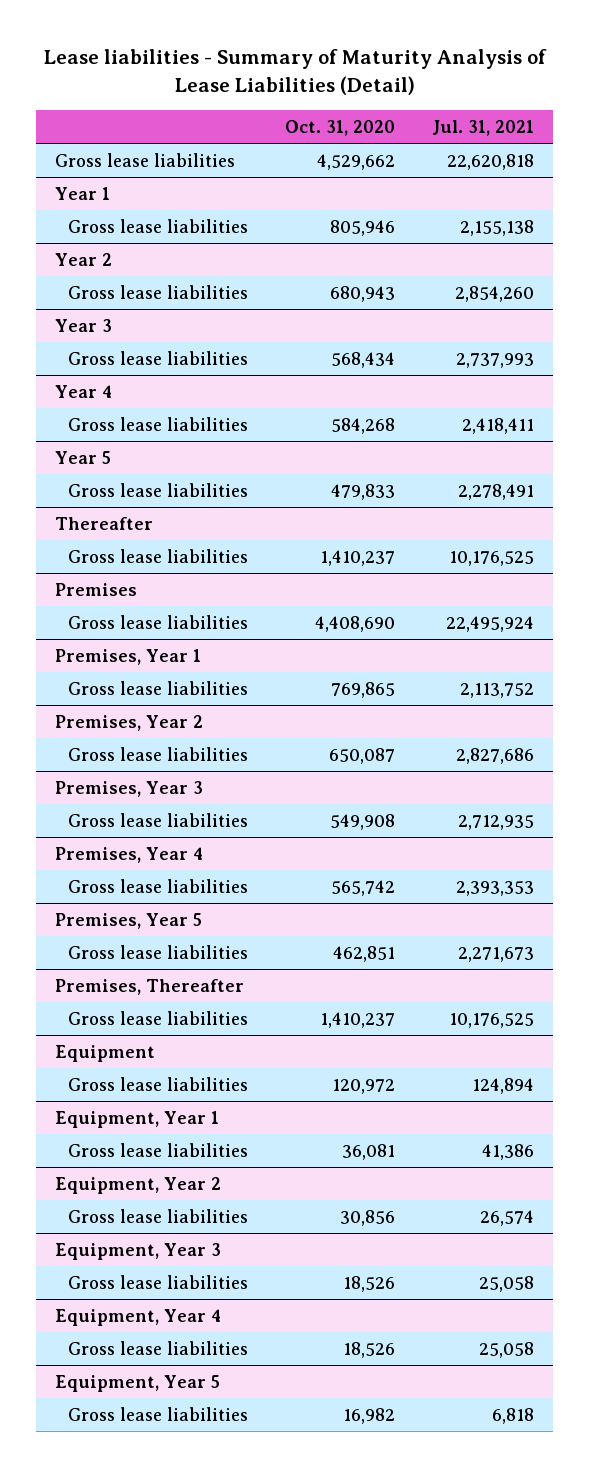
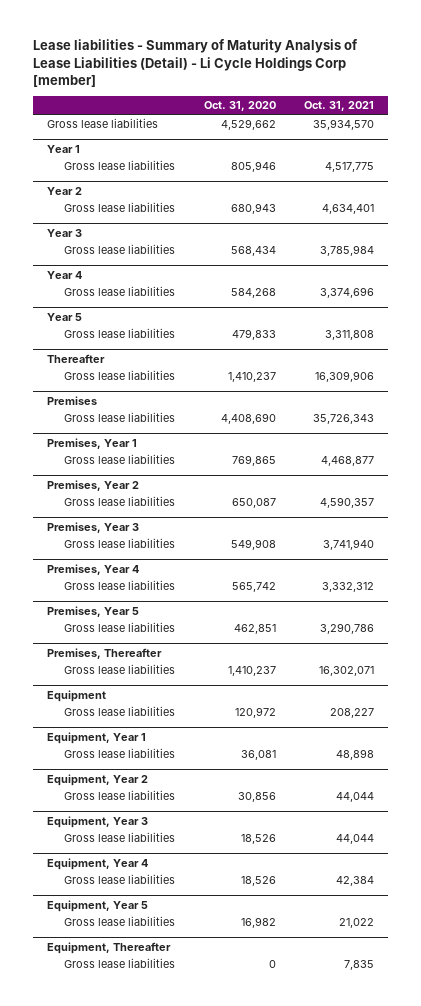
[43,49,547,96] Lease liabilities - Summary of Maturity Analysis of Lease Liabilities (Detail) -> [32,39,358,88] Lease liabilities - Summary of Maturity Analysis of Lease Liabilities (Detail) - Li Cycle Holdings Corp [member]
[432,119,535,136] Jul. 31, 2021 -> none
none -> [303,101,374,112] Oct. 31, 2021
none -> [46,941,171,954] Equipment, Thereafter
none -> [64,957,176,968] Gross lease liabilities

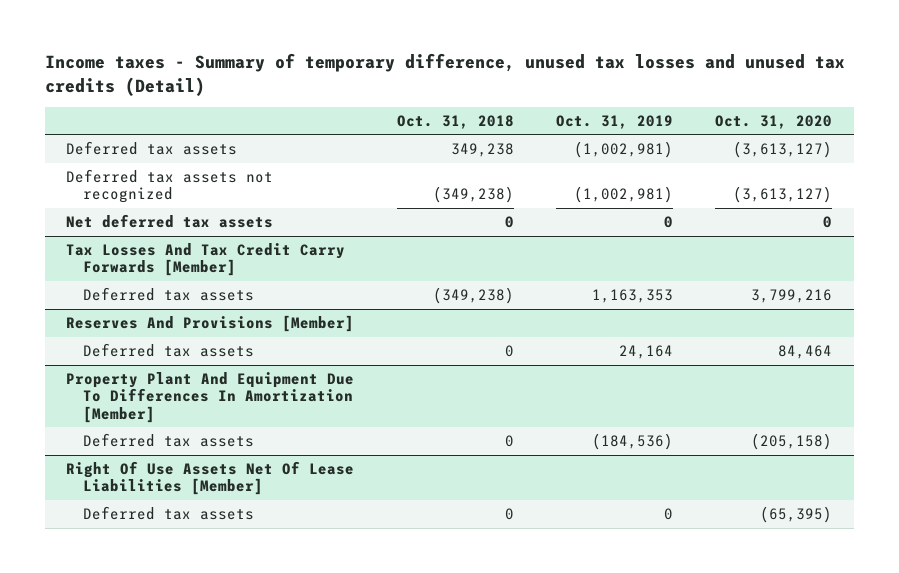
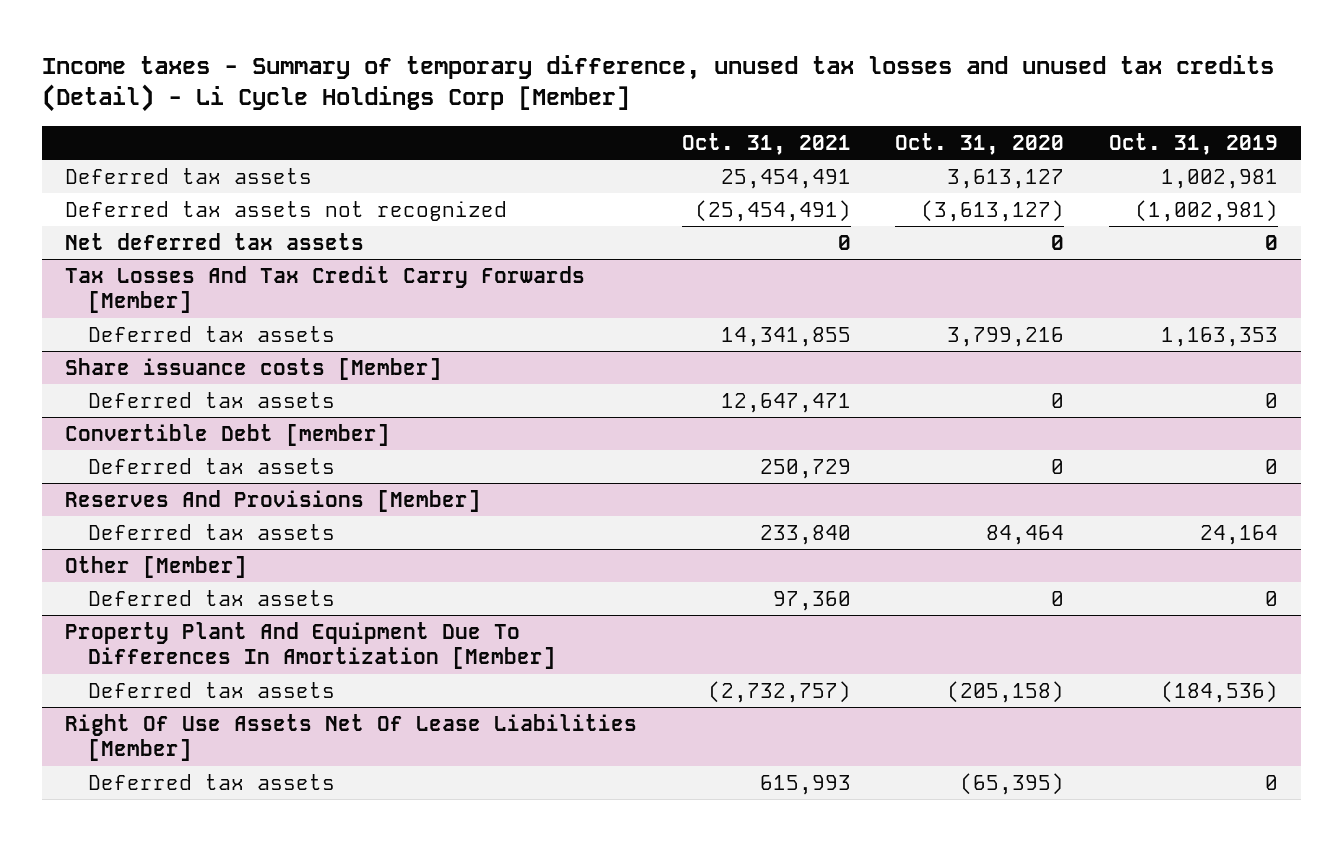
[44,53,845,96] Income taxes - Summary of temporary difference, unused tax losses and unused tax credits (Detail) -> [42,54,1275,113] Income taxes - Summary of temporary difference, unused tax losses and unused tax credits (Detail) - Li Cycle Holdings Corp [Member]
[396,114,514,129] Oct. 31, 2018 -> none
none -> [681,132,851,155] Oct. 31, 2021
[574,141,674,159] (1,002,981) -> [1161,168,1279,189] 1,002,981
[733,141,833,159] (3,613,127) -> [947,168,1065,189] 3,613,127
none -> [64,357,442,380] Share issuance costs [Member]
none -> [87,391,335,408] Deferred tax assets
none -> [64,423,390,446] Convertible Debt [member]
none -> [87,457,335,474] Deferred tax assets
none -> [64,555,247,578] Other [Member]
none -> [87,589,335,606] Deferred tax assets

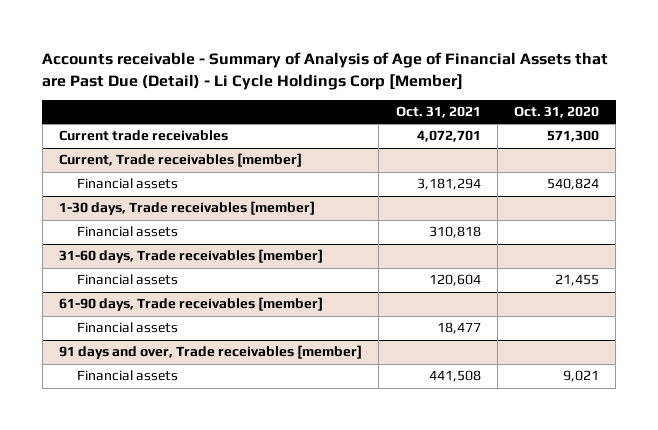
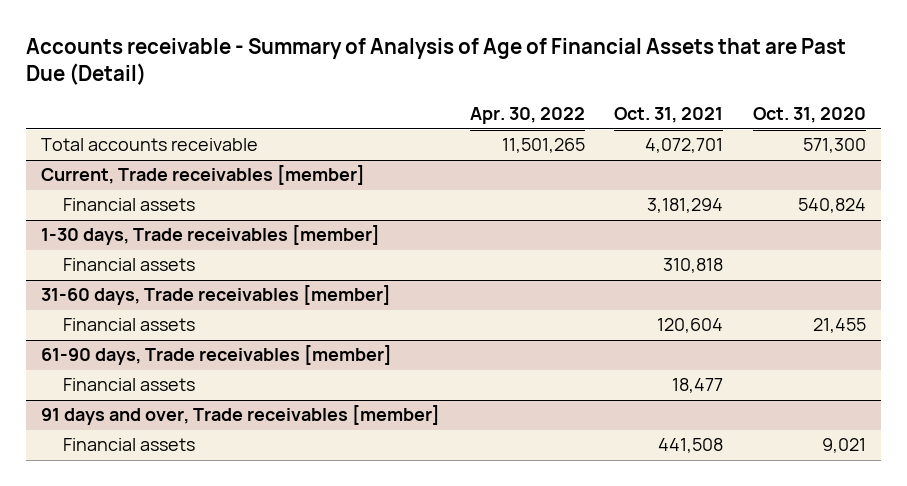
[42,51,609,90] Accounts receivable - Summary of Analysis of Age of Financial Assets that are Past Due (Detail) - Li Cycle Holdings Corp [Member] -> [26,37,847,86] Accounts receivable - Summary of Analysis of Age of Financial Assets that are Past Due (Detail)
none -> [469,107,585,125] Apr. 30, 2022
[58,130,228,142] Current trade receivables -> [40,138,258,152] Total accounts receivable

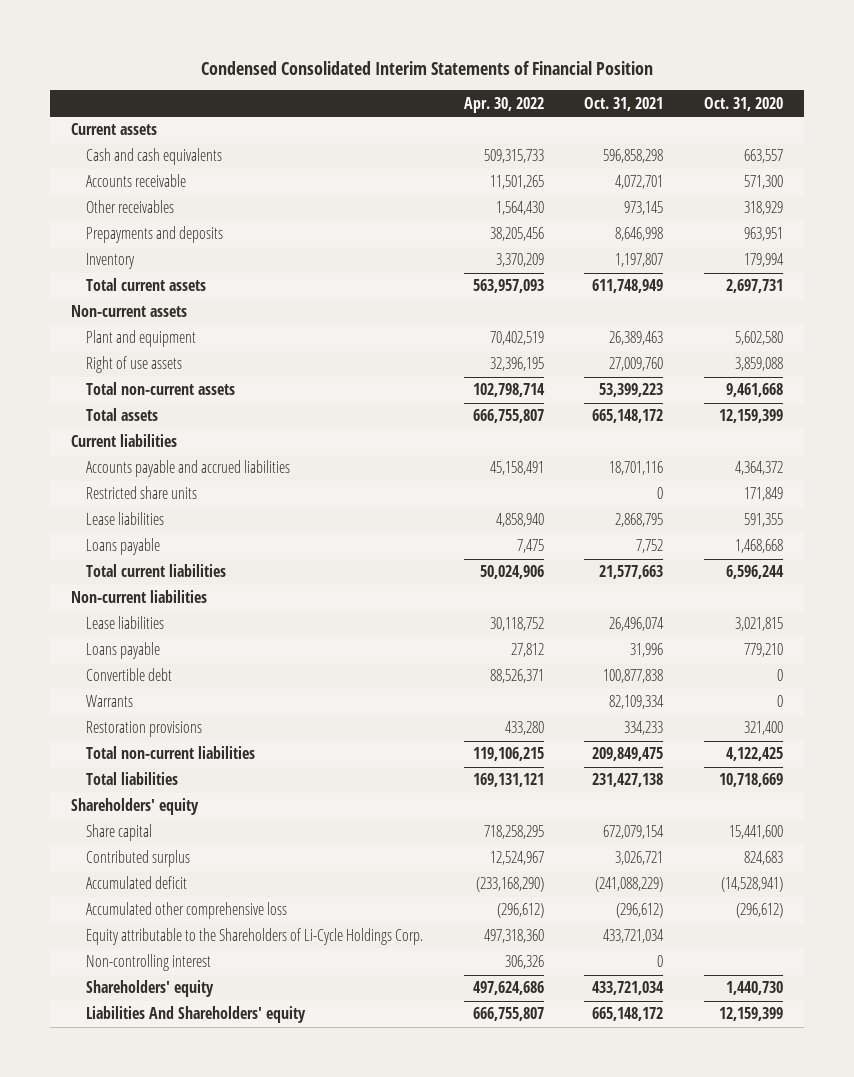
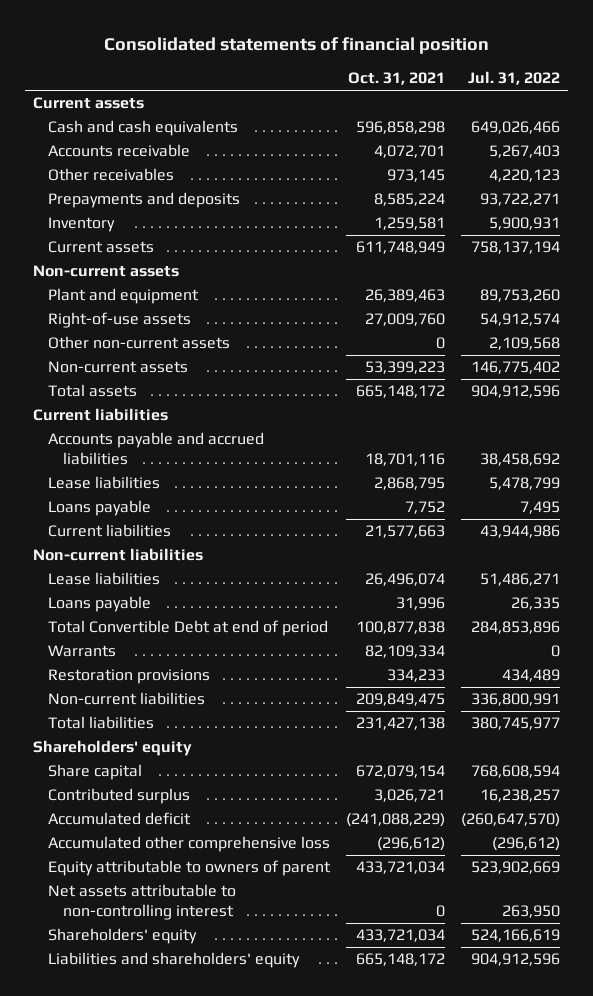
[201,60,654,75] Condensed Consolidated Interim Statements of Financial Position -> [103,37,489,55] Consolidated statements of financial position
[463,96,544,113] Apr. 30, 2022 -> none
[704,96,784,111] Oct. 31, 2020 -> none
none -> [467,71,560,86] Jul. 31, 2022
[615,227,664,242] 8,646,998 -> [373,193,445,207] 8,585,224
[615,253,664,268] 1,197,807 -> [373,217,445,231] 1,259,581
[85,278,206,292] Total current assets -> [48,241,155,254] Current assets
[85,356,182,374] Right of use assets -> [48,312,192,329] Right-of-use assets
none -> [48,336,231,350] Other non-current assets
[85,382,235,396] Total non-current assets -> [48,361,189,374] Non-current assets
[85,486,197,500] Restricted share units -> none
[85,564,226,578] Total current liabilities -> [48,524,172,538] Current liabilities
[85,668,172,682] Convertible debt -> [48,620,329,637] Total Convertible Debt at end of period
[85,746,255,760] Total non-current liabilities -> [48,692,206,706] Non-current liabilities
[85,928,423,946] Equity attributable to the Shareholders of Li-Cycle Holdings Corp. -> [48,860,332,877] Equity attributable to owners of parent
[85,954,211,972] Non-controlling interest -> [48,884,237,920] Net assets attributable to non-controlling interest
[85,1006,306,1024] Liabilities And Shareholders' equity -> [48,952,301,969] Liabilities and shareholders' equity

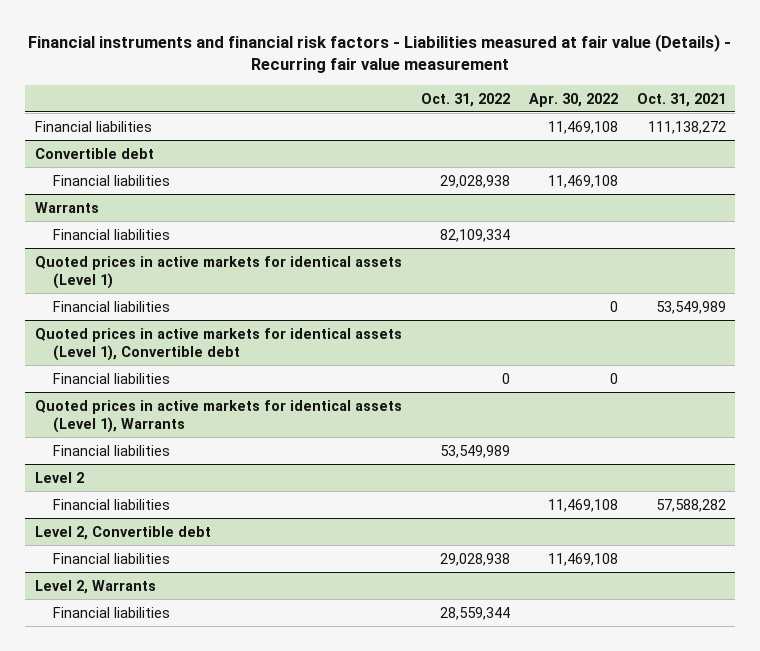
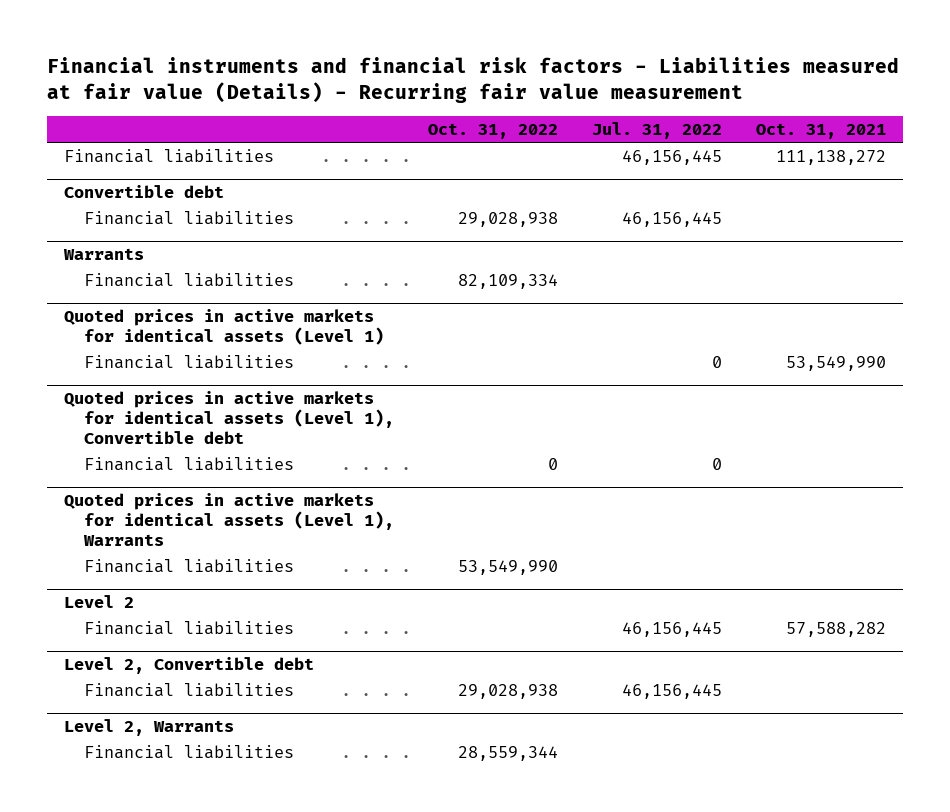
[528,92,618,107] Apr. 30, 2022 -> none
none -> [592,121,723,139] Jul. 31, 2022
[655,300,726,314] 53,549,989 -> [785,355,886,371] 53,549,990
[439,444,510,458] 53,549,989 -> [458,559,559,575] 53,549,990

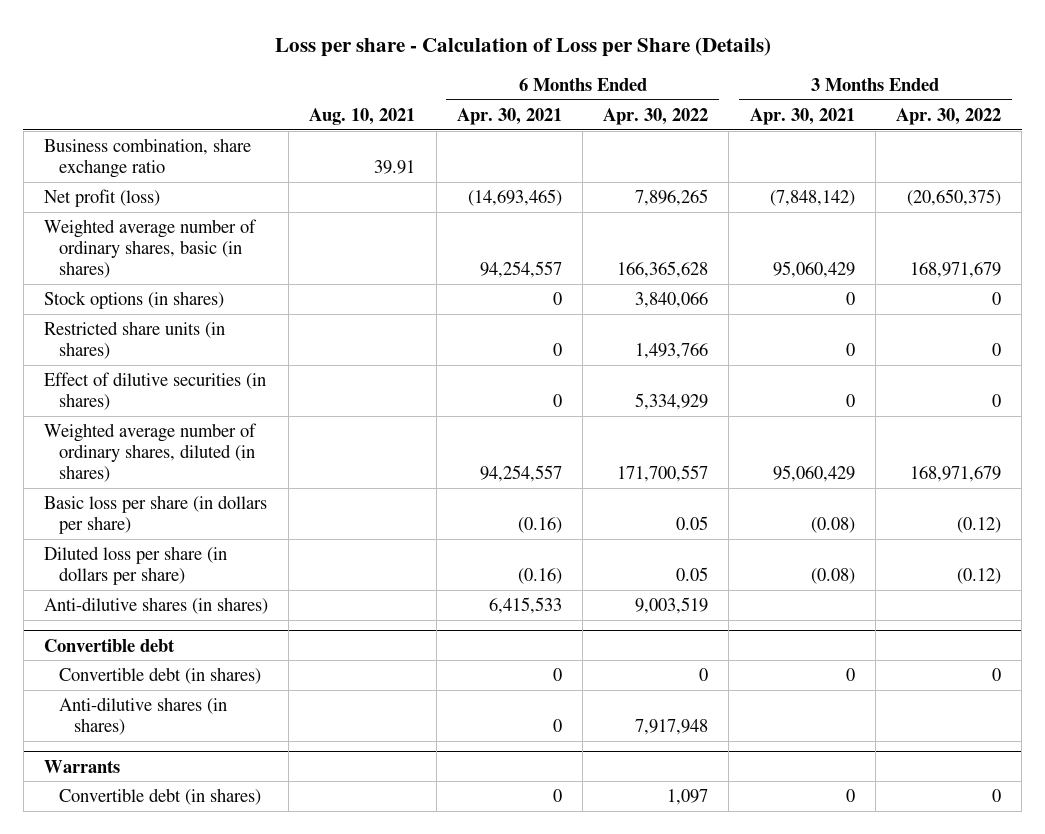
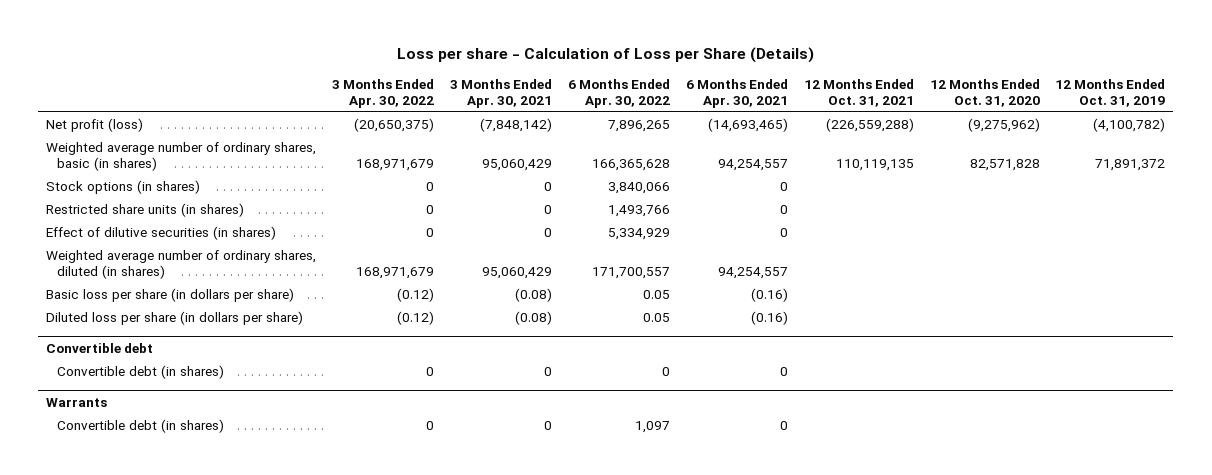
[309,107,416,125] Aug. 10, 2021 -> none
none -> [803,79,914,107] 12 Months Ended Oct. 31, 2021
none -> [929,79,1040,107] 12 Months Ended Oct. 31, 2020
none -> [1055,79,1166,107] 12 Months Ended Oct. 31, 2019
[43,137,251,179] Business combination, share exchange ratio -> none
[43,596,268,614] Anti-dilutive shares (in shares) -> none
[58,696,227,736] Anti-dilutive shares (in shares) -> none

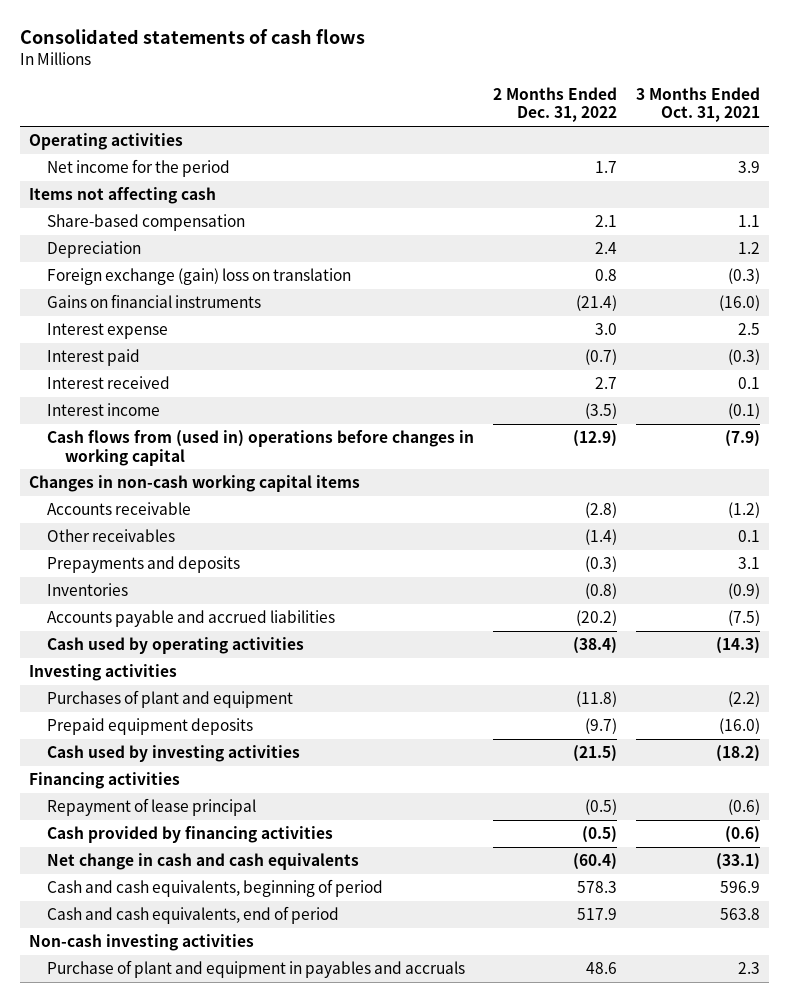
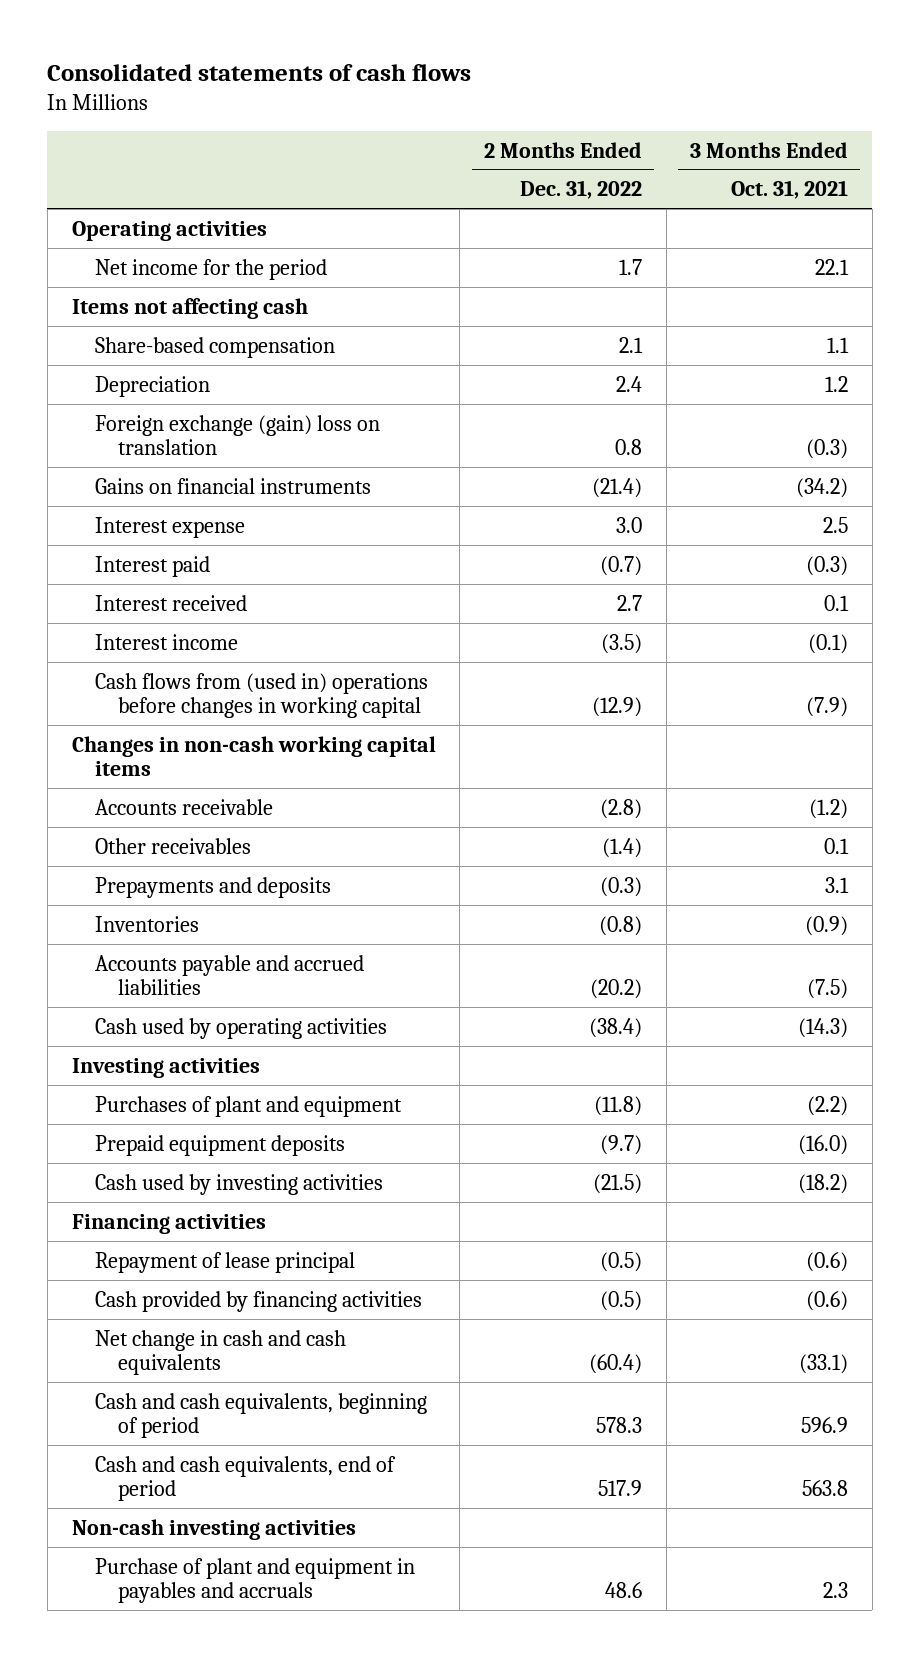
[737,161,760,174] 3.9 -> [815,258,850,275] 22.1
[718,295,760,312] (16.0) -> [796,477,849,498] (34.2)

